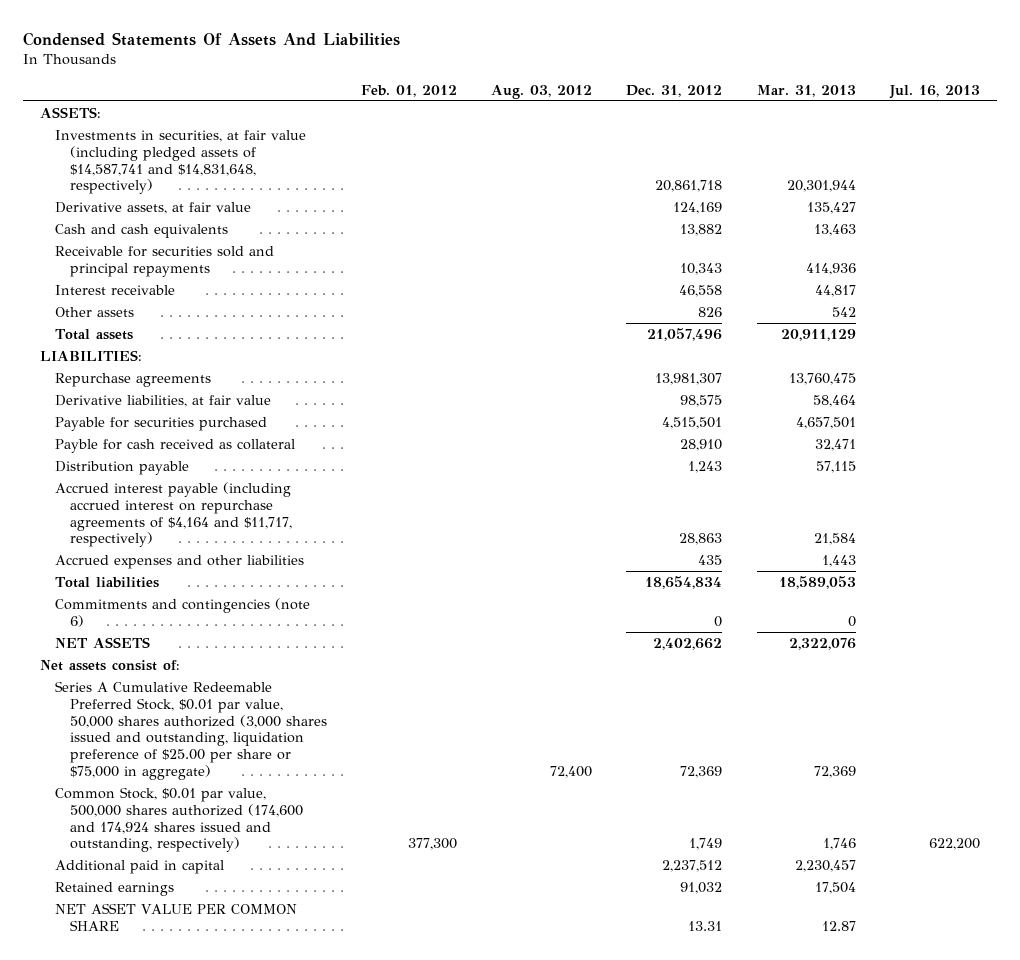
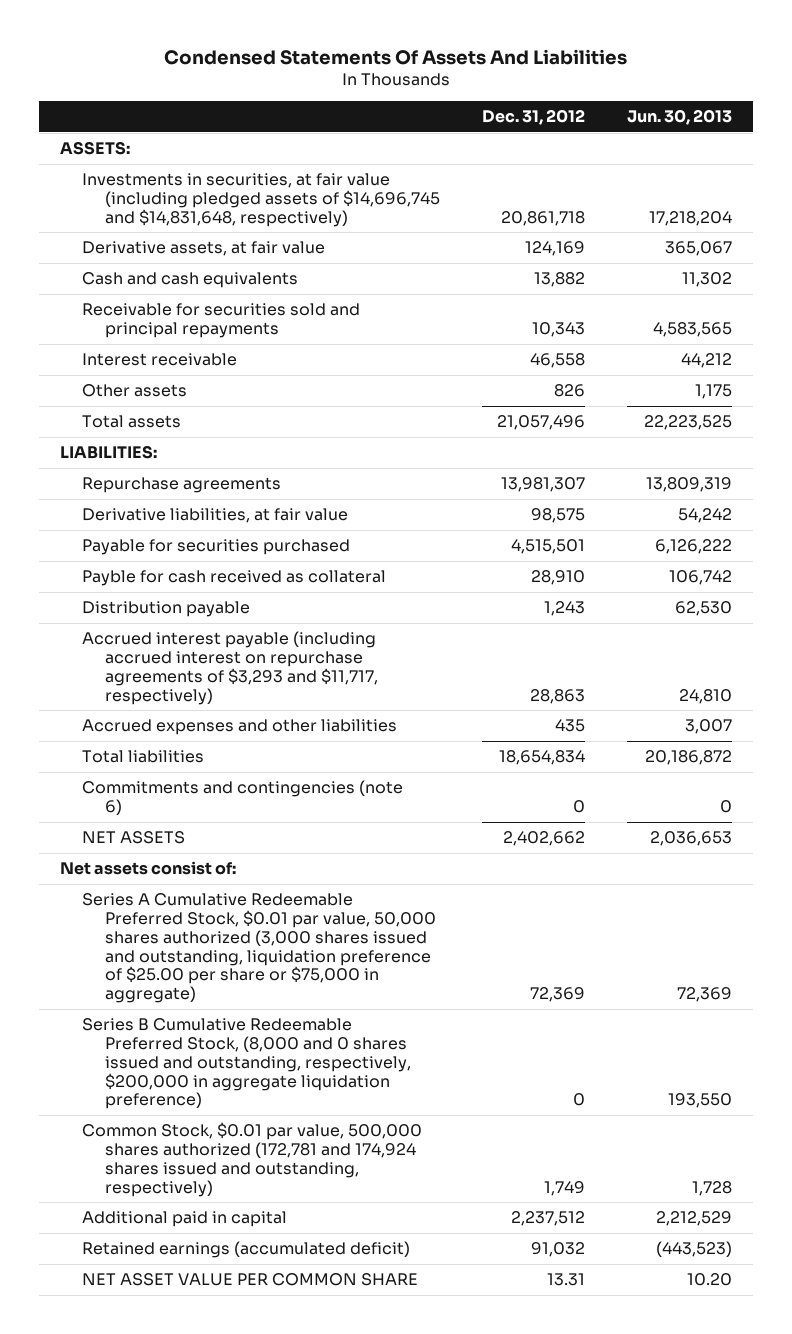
[360,84,457,97] Feb. 01, 2012 -> none
[491,84,593,99] Aug. 03, 2012 -> none
[756,84,856,97] Mar. 31, 2013 -> none
[889,84,981,99] Jul. 16, 2013 -> none
none -> [627,109,733,126] Jun. 30, 2013
[54,130,306,195] Investments in securities, at fair value (including pledged assets of $14,587,741 and $14,831,648, respectively) -> [82,173,440,227] Investments in securities, at fair value (including pledged assets of $14,696,745 and $14,831,648, respectively)
[54,482,292,548] Accrued interest payable (including accrued interest on repurchase agreements of $4,164 and $11,717, respectively) -> [82,631,378,705] Accrued interest payable (including accrued interest on repurchase agreements of $3,293 and $11,717, respectively)
none -> [82,1018,411,1110] Series B Cumulative Redeemable Preferred Stock, (8,000 and 0 shares issued and outstanding, respectively, $200,000 in aggregate liquidation preference)
[54,787,303,853] Common Stock, $0.01 par value, 500,000 shares authorized (174,600 and 174,924 shares issued and outstanding, respectively) -> [82,1122,423,1197] Common Stock, $0.01 par value, 500,000 shares authorized (172,781 and 174,924 shares issued and outstanding, respectively)
[54,882,174,897] Retained earnings -> [82,1241,411,1259] Retained earnings (accumulated deficit)

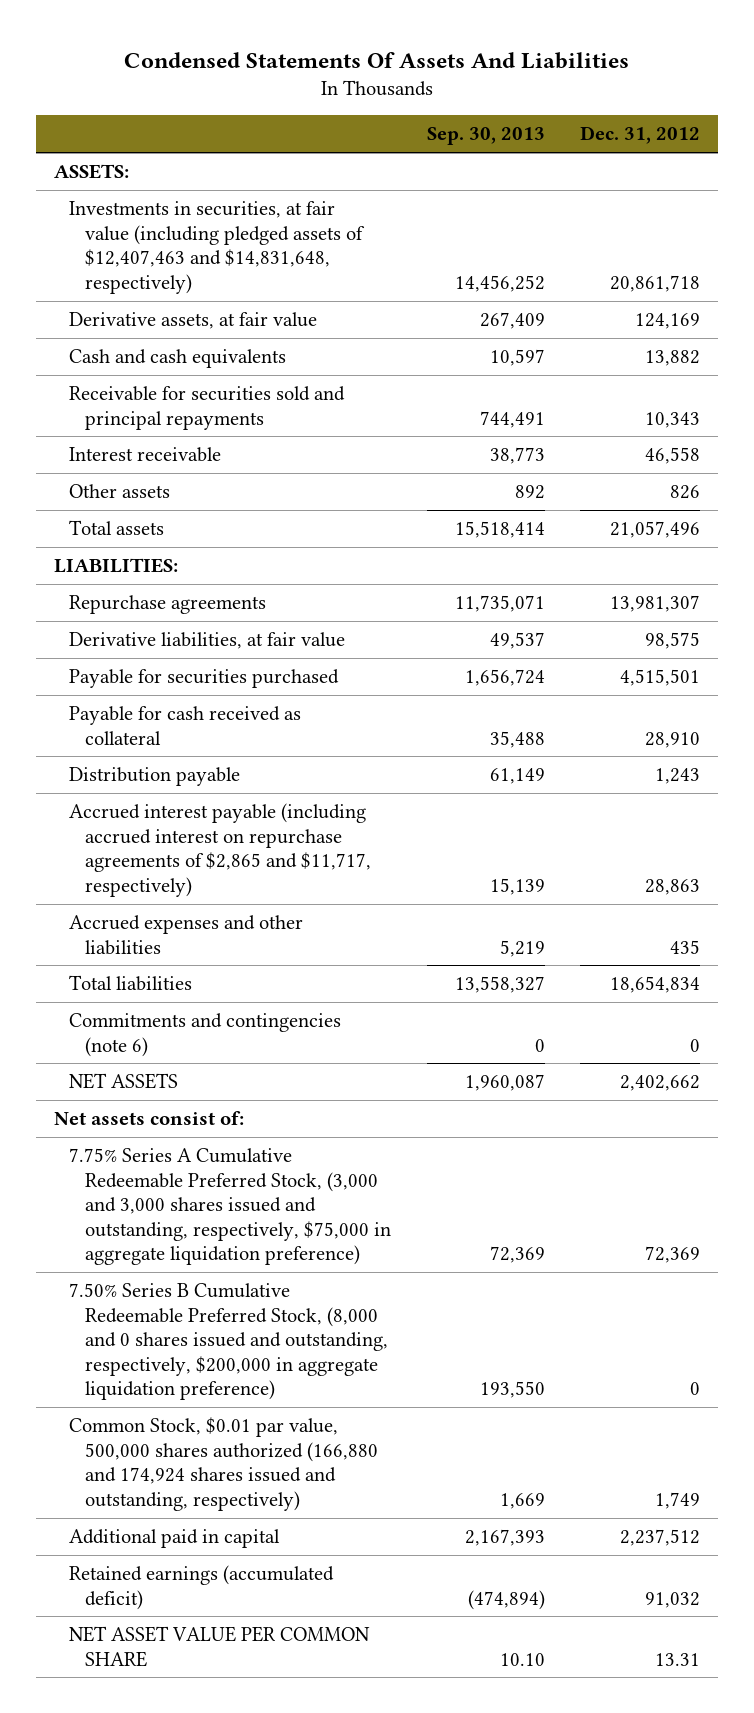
[627,109,733,126] Jun. 30, 2013 -> none
none -> [426,127,545,146] Sep. 30, 2013
[82,173,440,227] Investments in securities, at fair value (including pledged assets of $14,696,745 and $14,831,648, respectively) -> [69,201,365,294] Investments in securities, at fair value (including pledged assets of $12,407,463 and $14,831,648, respectively)
[82,570,387,587] Payble for cash received as collateral -> [69,706,302,745] Payable for cash received as collateral
[82,631,378,705] Accrued interest payable (including accrued interest on repurchase agreements of $3,293 and $11,717, respectively) -> [69,803,371,897] Accrued interest payable (including accrued interest on repurchase agreements of $2,865 and $11,717, respectively)
[82,893,436,1004] Series A Cumulative Redeemable Preferred Stock, $0.01 par value, 50,000 shares authorized (3,000 shares issued and outstanding, liquidation preference of $25.00 per share or $75,000 in aggregate) -> [69,1148,391,1266] 7.75% Series A Cumulative Redeemable Preferred Stock, (3,000 and 3,000 shares issued and outstanding, respectively, $75,000 in aggregate liquidation preference)
[82,1018,411,1110] Series B Cumulative Redeemable Preferred Stock, (8,000 and 0 shares issued and outstanding, respectively, $200,000 in aggregate liquidation preference) -> [69,1283,388,1401] 7.50% Series B Cumulative Redeemable Preferred Stock, (8,000 and 0 shares issued and outstanding, respectively, $200,000 in aggregate liquidation preference)
[82,1122,423,1197] Common Stock, $0.01 par value, 500,000 shares authorized (172,781 and 174,924 shares issued and outstanding, respectively) -> [69,1417,378,1511] Common Stock, $0.01 par value, 500,000 shares authorized (166,880 and 174,924 shares issued and outstanding, respectively)

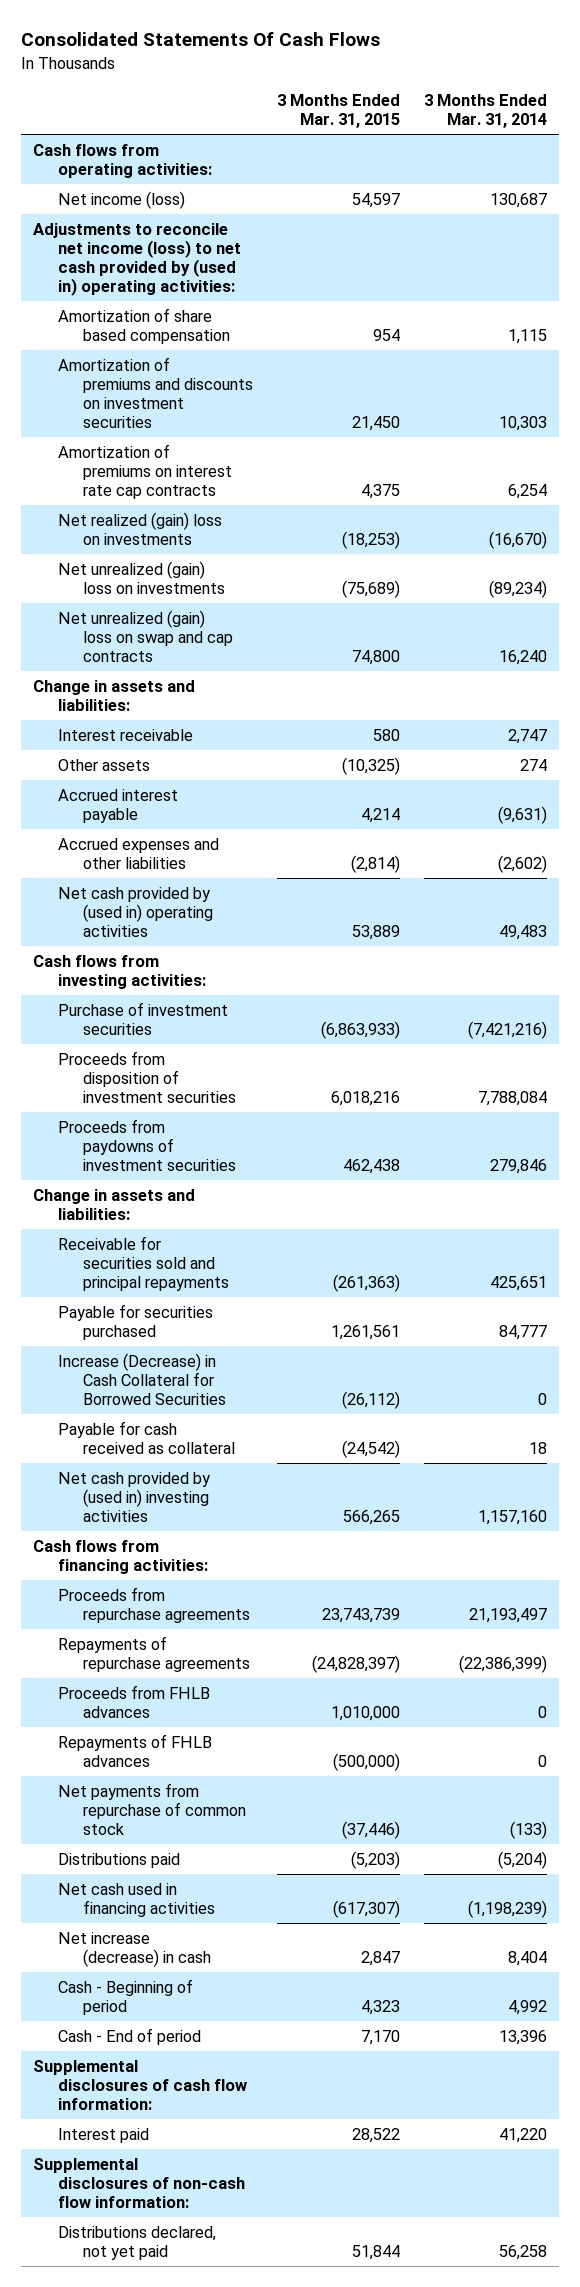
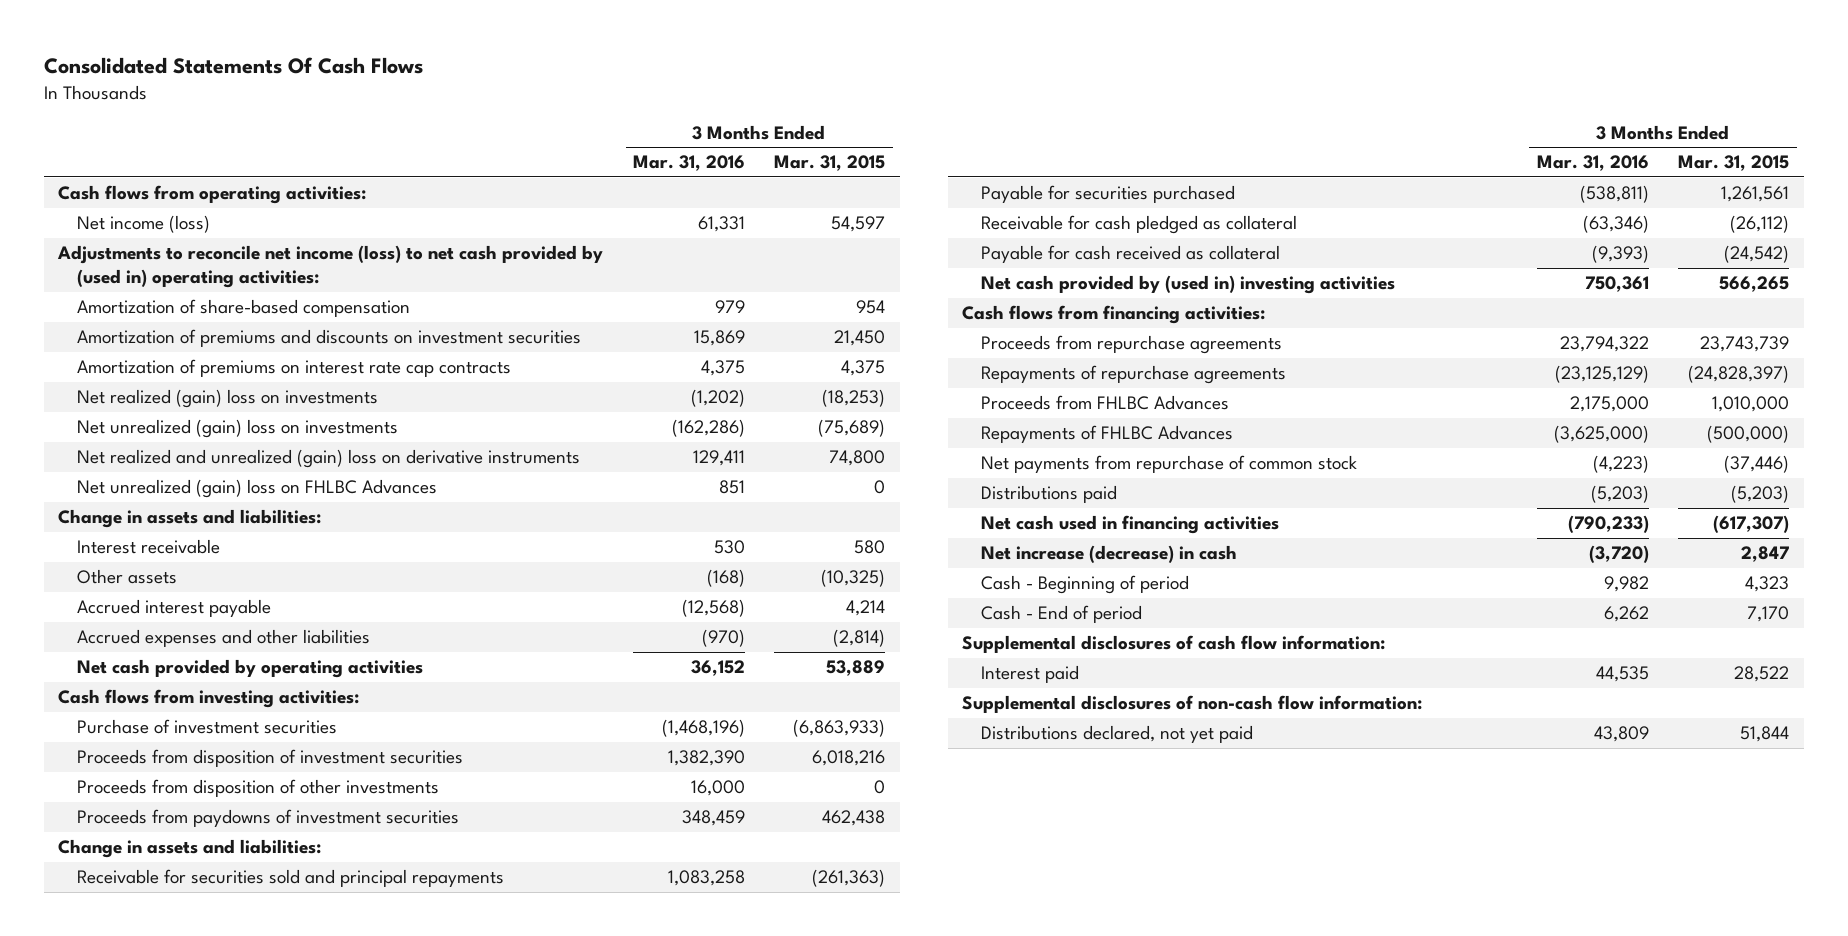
[424,93,548,129] 3 Months Ended Mar. 31, 2014 -> none
none -> [632,155,745,172] Mar. 31, 2016
[57,307,231,344] Amortization of share based compensation -> [77,299,411,318] Amortization of share-based compensation
[57,609,234,662] Net unrealized (gain) loss on swap and cap contracts -> [77,449,581,469] Net realized and unrealized (gain) loss on derivative instruments
none -> [77,479,438,499] Net unrealized (gain) loss on FHLBC Advances
[57,886,214,937] Net cash provided by (used in) operating activities -> [77,659,424,679] Net cash provided by operating activities
none -> [77,779,440,798] Proceeds from disposition of other investments
[57,1352,227,1405] Increase (Decrease) in Cash Collateral for Borrowed Securities -> [981,215,1298,235] Receivable for cash pledged as collateral
[57,1684,210,1718] Proceeds from FHLB advances -> [981,395,1230,411] Proceeds from FHLBC Advances
[57,1733,212,1767] Repayments of FHLB advances -> [981,425,1234,444] Repayments of FHLBC Advances

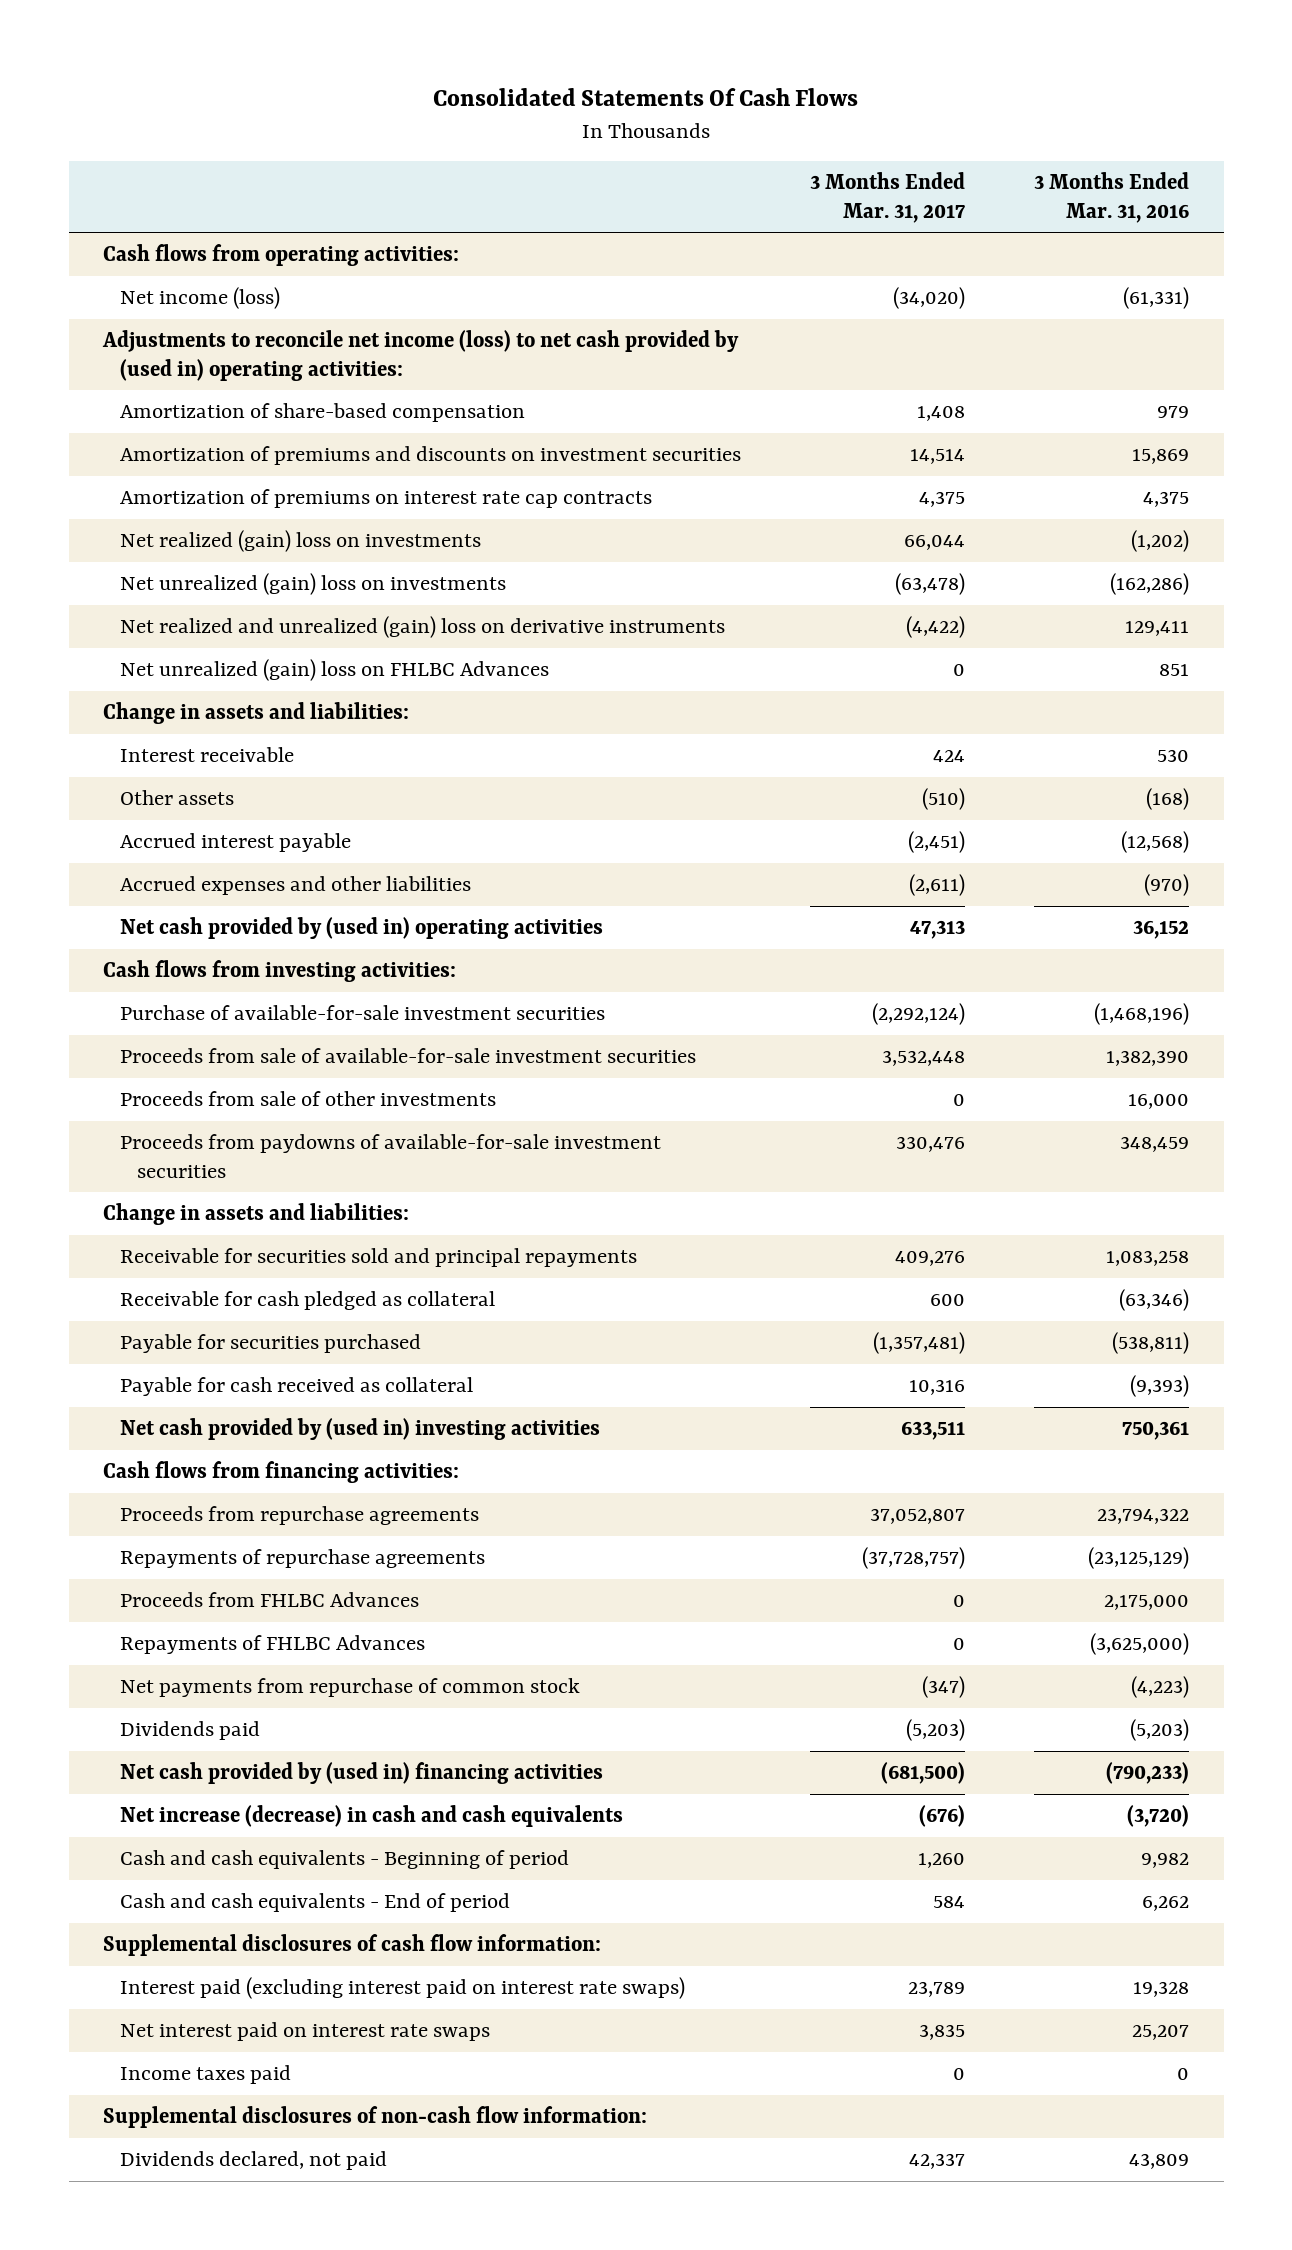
[774,155,886,172] Mar. 31, 2015 -> none
none -> [810,172,966,223] 3 Months Ended Mar. 31, 2017
[697,216,745,233] 61,331 -> [1123,287,1190,310] (61,331)
[77,659,424,679] Net cash provided by operating activities -> [119,917,603,940] Net cash provided by (used in) operating activities
[77,719,338,735] Purchase of investment securities -> [119,1005,605,1021] Purchase of available-for-sale investment securities
[77,749,464,768] Proceeds from disposition of investment securities -> [119,1048,696,1064] Proceeds from sale of available-for-sale investment securities
[77,779,440,798] Proceeds from disposition of other investments -> [119,1091,496,1107] Proceeds from sale of other investments
[77,809,460,828] Proceeds from paydowns of investment securities -> [119,1134,661,1178] Proceeds from paydowns of available-for-sale investment securities
[981,185,1236,204] Payable for securities purchased -> [119,1334,421,1354] Payable for securities purchased
[981,485,1118,504] Distributions paid -> [119,1721,260,1741] Dividends paid
[981,515,1280,535] Net cash used in financing activities -> [119,1762,603,1785] Net cash provided by (used in) financing activities
[981,545,1238,564] Net increase (decrease) in cash -> [119,1805,623,1828] Net increase (decrease) in cash and cash equivalents
[981,575,1190,595] Cash - Beginning of period -> [119,1850,569,1870] Cash and cash equivalents - Beginning of period
[981,605,1143,624] Cash - End of period -> [119,1893,510,1913] Cash and cash equivalents - End of period
[981,665,1080,684] Interest paid -> [119,1977,685,2000] Interest paid (excluding interest paid on interest rate swaps)
[1595,666,1649,683] 44,535 -> [1133,1981,1190,1998] 19,328
none -> [119,2022,490,2042] Net interest paid on interest rate swaps
none -> [119,2065,291,2085] Income taxes paid
[981,725,1254,744] Distributions declared, not yet paid -> [119,2151,387,2171] Dividends declared, not paid

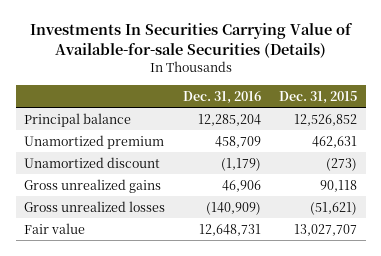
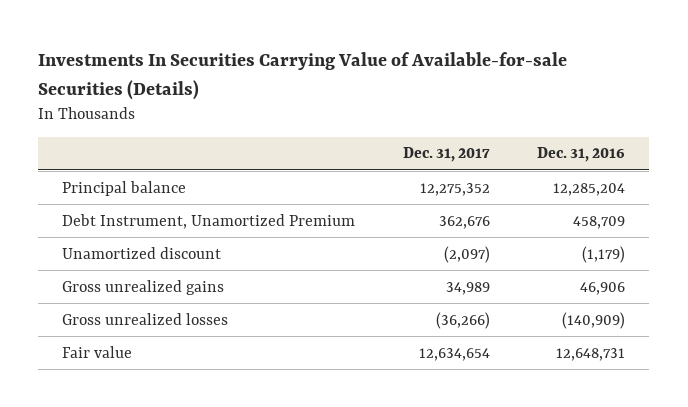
[278,90,357,104] Dec. 31, 2015 -> none
none -> [402,147,490,163] Dec. 31, 2017
[24,134,165,149] Unamortized premium -> [62,213,356,229] Debt Instrument, Unamortized Premium

